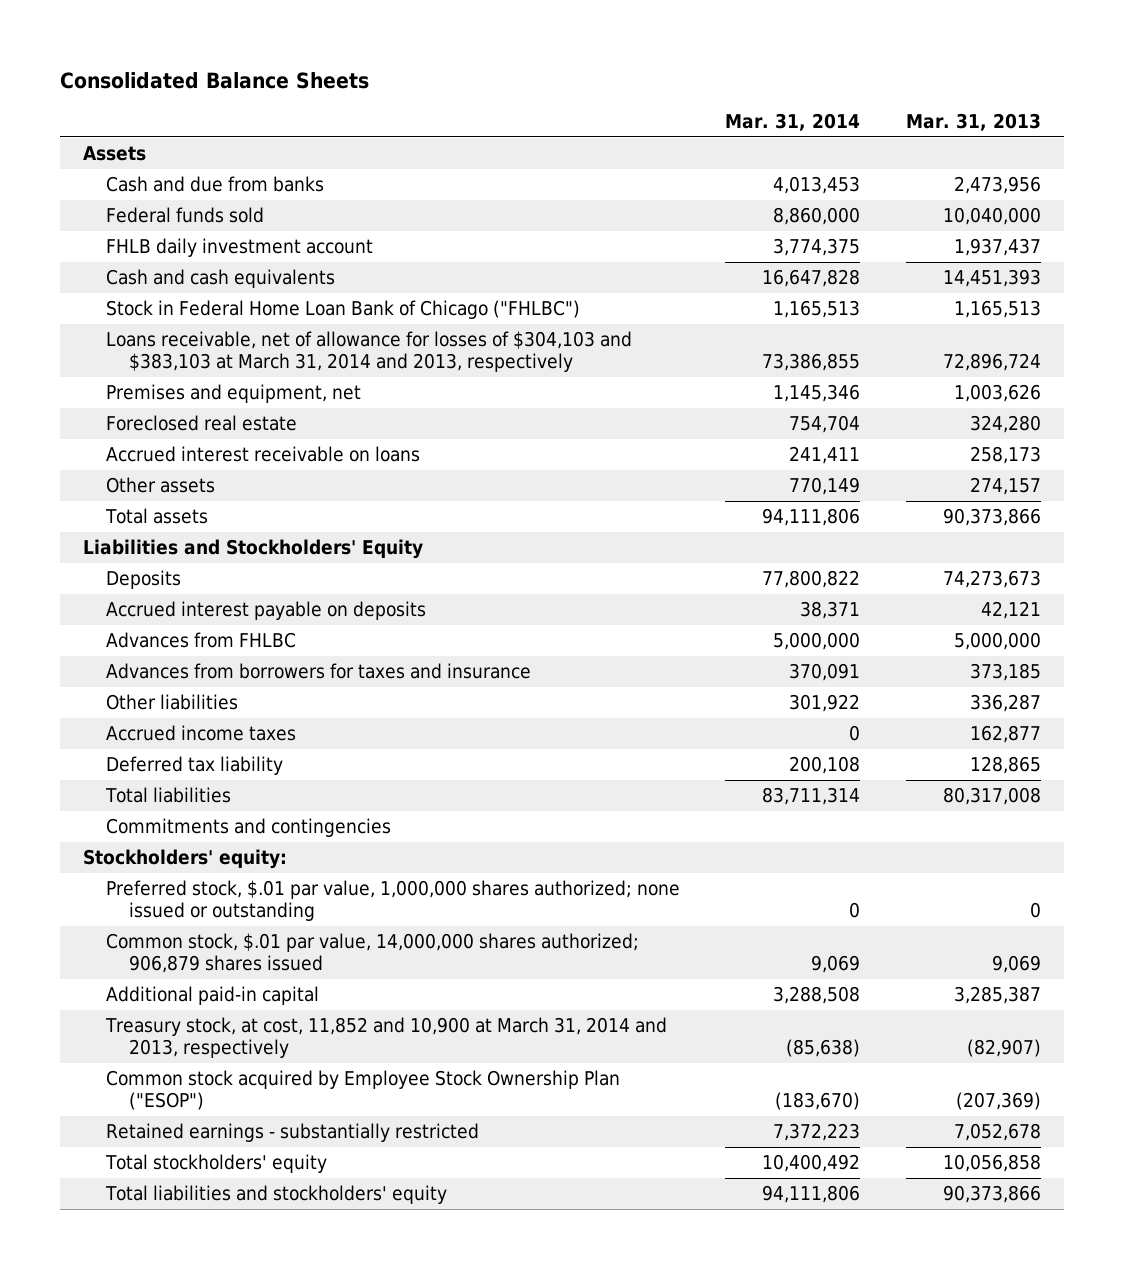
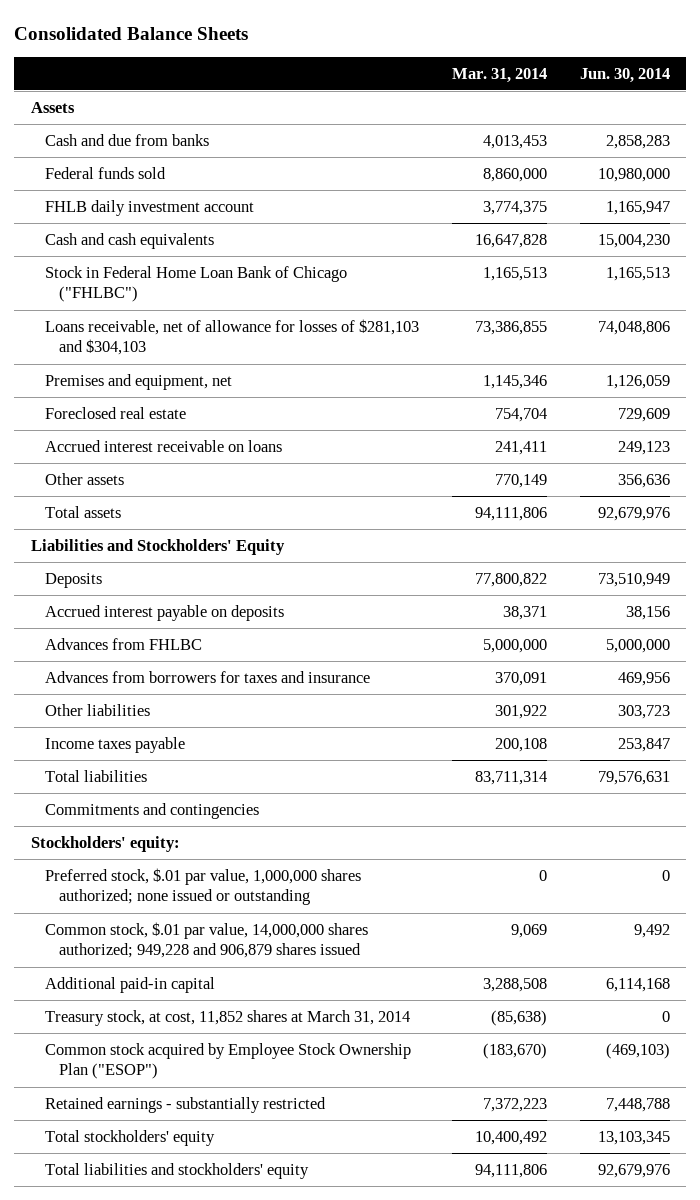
[906,113,1042,132] Mar. 31, 2013 -> none
none -> [579,67,670,83] Jun. 30, 2014
[105,330,632,373] Loans receivable, net of allowance for losses of $304,103 and $383,103 at March 31, 2014 and 2013, respectively -> [44,318,419,356] Loans receivable, net of allowance for losses of $281,103 and $304,103
[105,724,296,741] Accrued income taxes -> none
[105,755,283,775] Deferred tax liability -> [44,736,185,753] Income taxes payable
[105,932,639,974] Common stock, $.01 par value, 14,000,000 shares authorized; 906,879 shares issued -> [44,921,368,959] Common stock, $.01 par value, 14,000,000 shares authorized; 949,228 and 906,879 shares issued
[104,1016,667,1059] Treasury stock, at cost, 11,852 and 10,900 at March 31, 2014 and 2013, respectively -> [44,1009,410,1026] Treasury stock, at cost, 11,852 shares at March 31, 2014

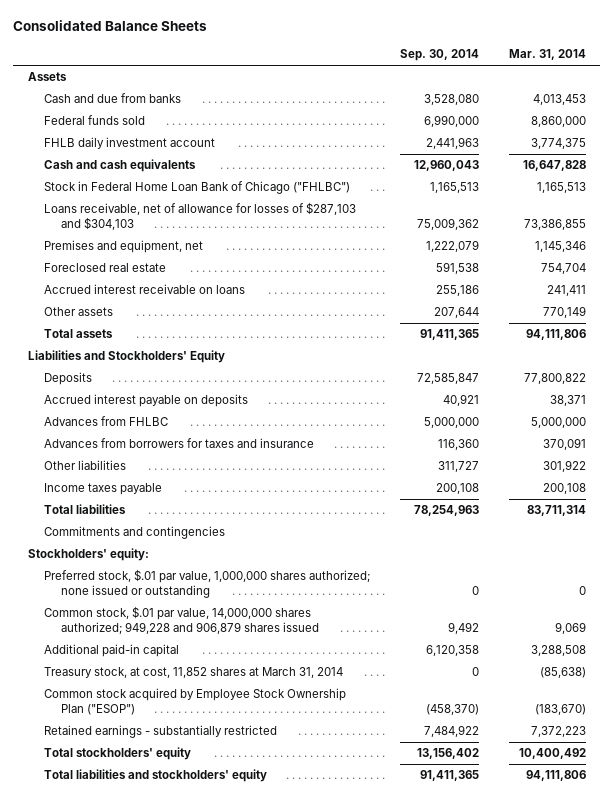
[579,67,670,83] Jun. 30, 2014 -> none
none -> [399,49,479,62] Sep. 30, 2014
[44,318,419,356] Loans receivable, net of allowance for losses of $281,103 and $304,103 -> [44,202,357,231] Loans receivable, net of allowance for losses of $287,103 and $304,103

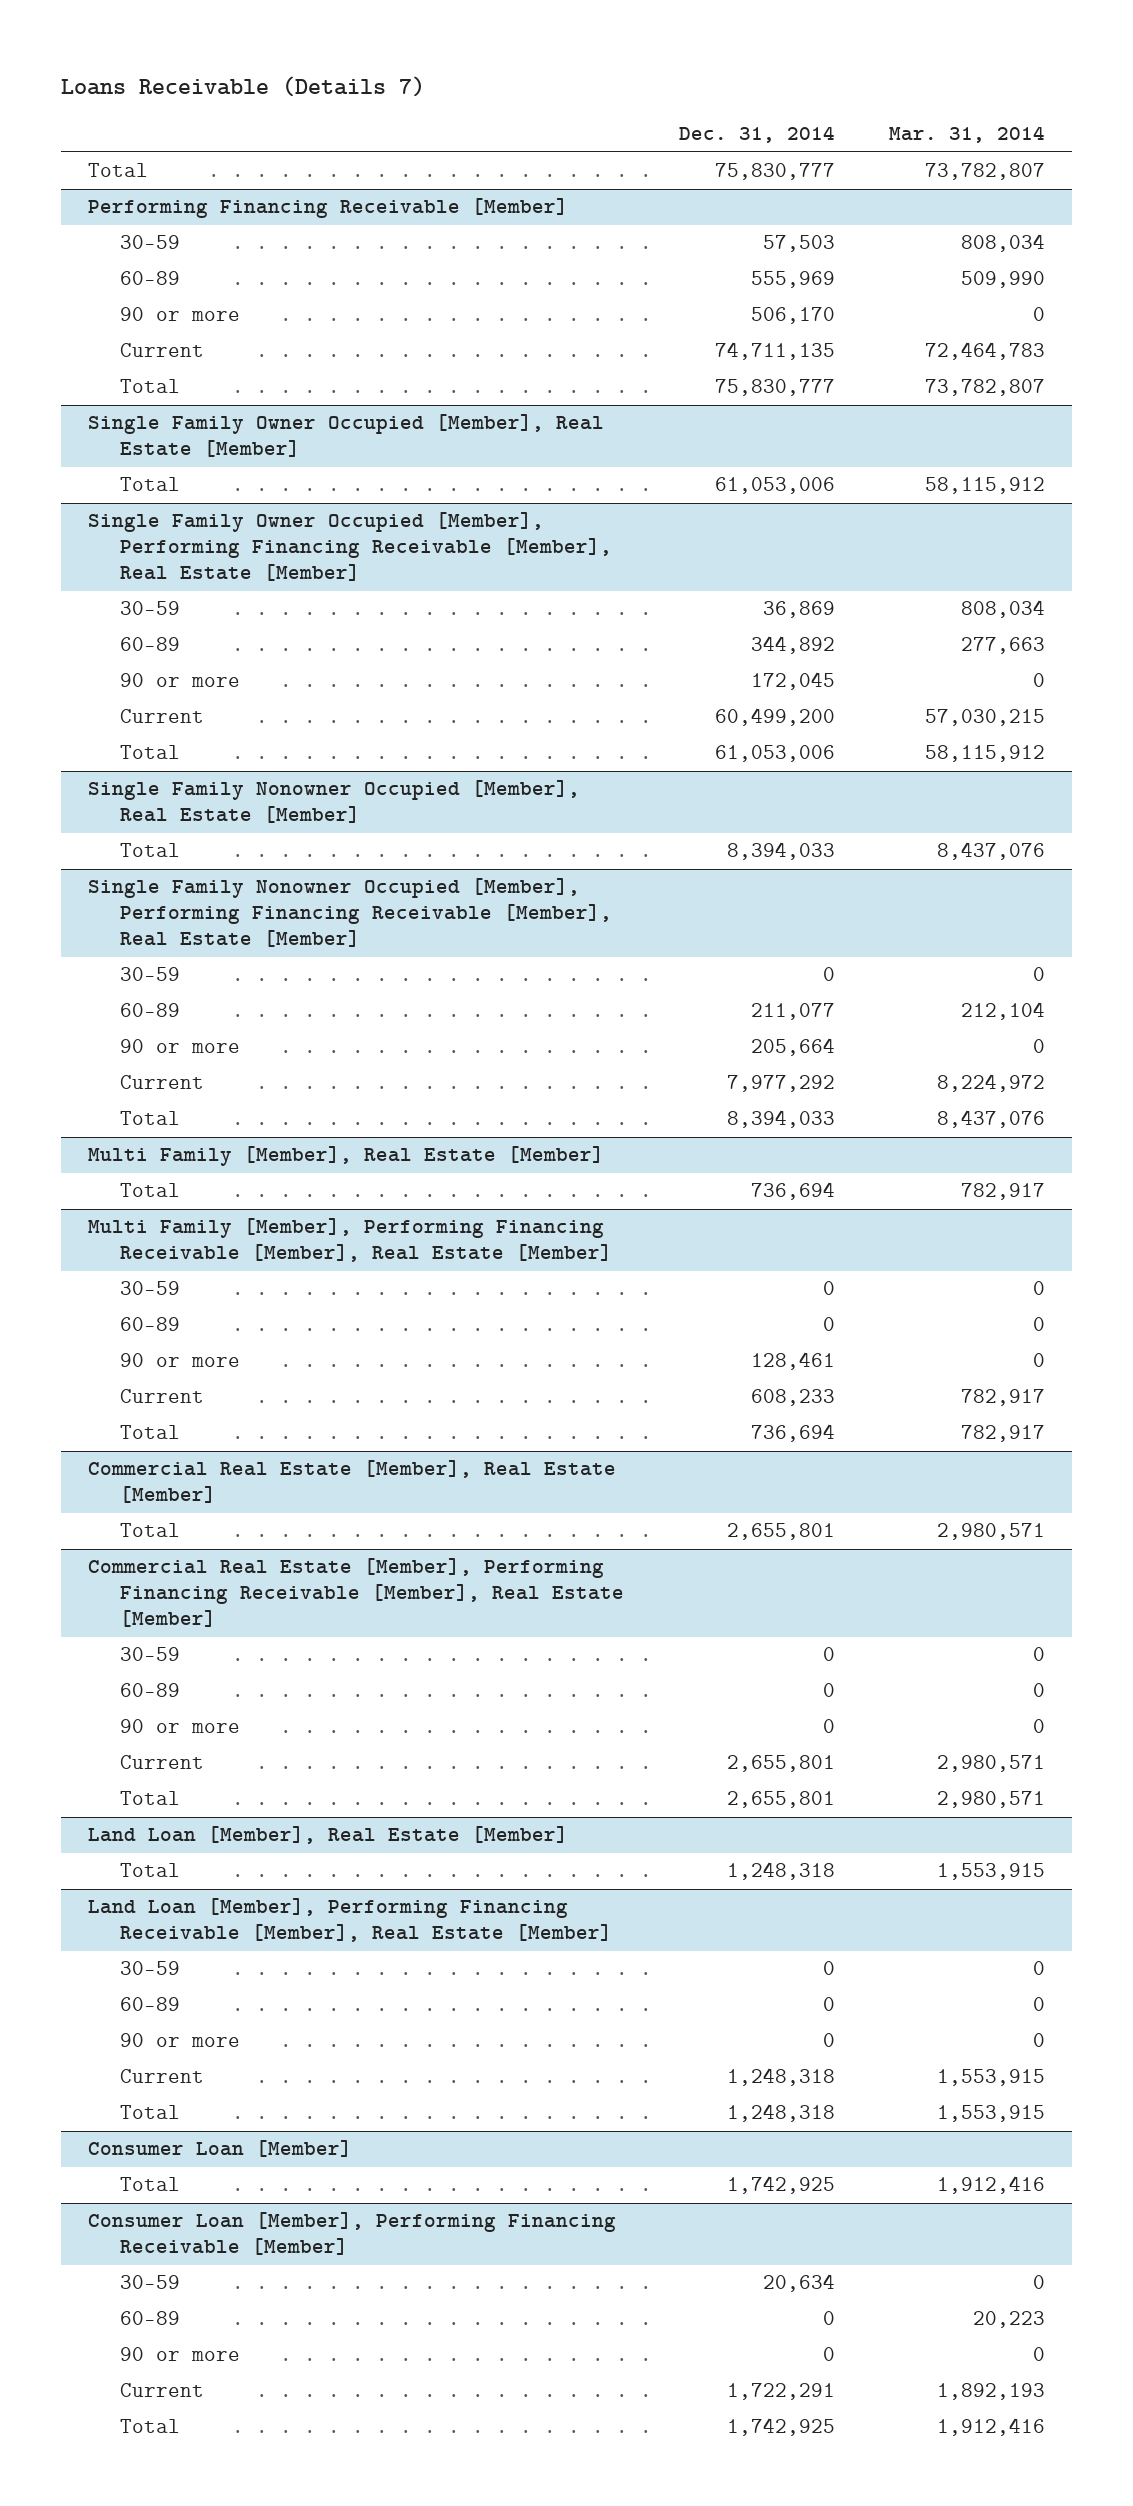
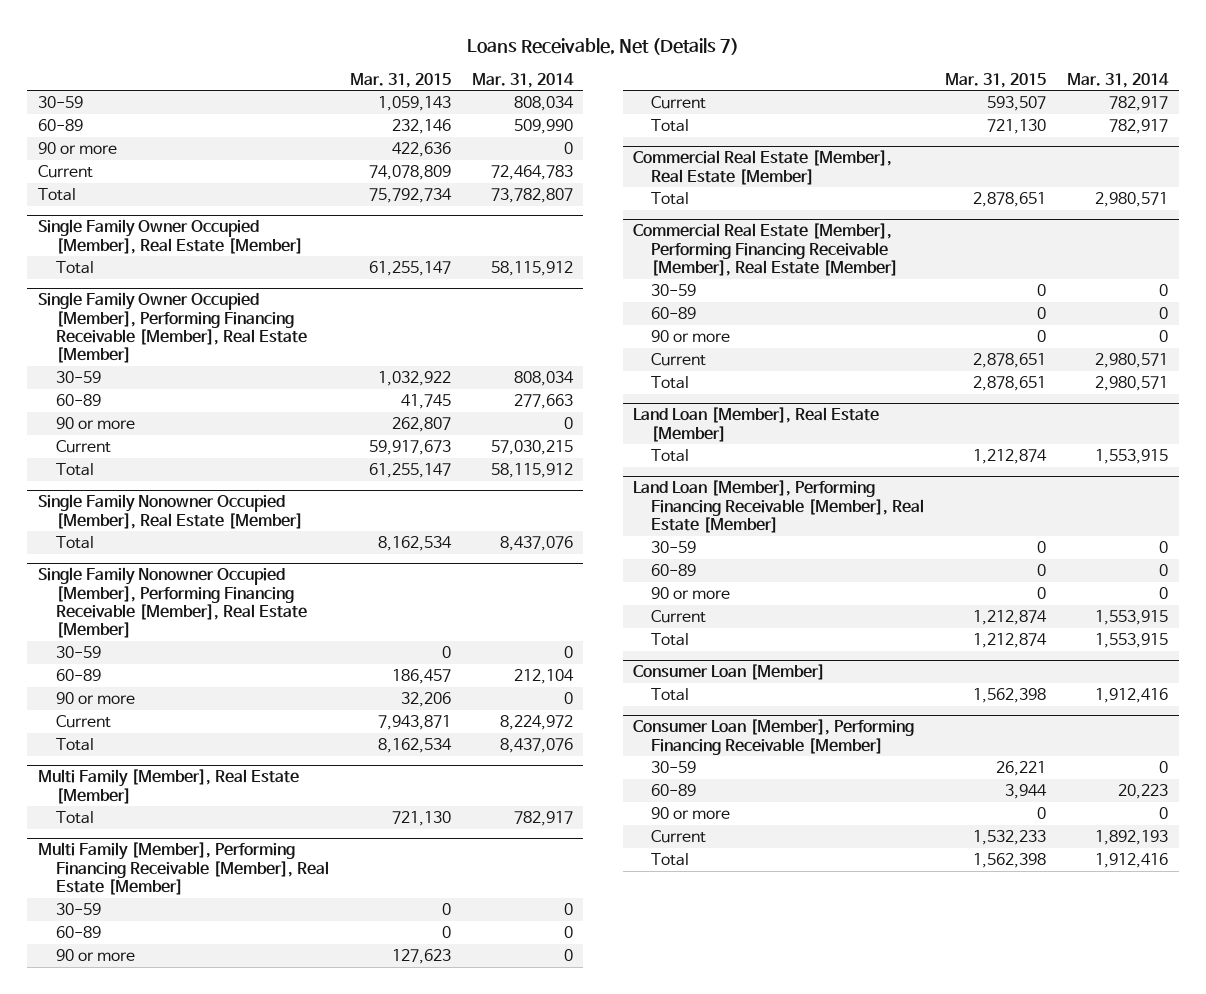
[60,76,425,98] Loans Receivable (Details 7) -> [467,37,740,55] Loans Receivable, Net (Details 7)
[678,126,835,144] Dec. 31, 2014 -> none
none -> [349,72,451,88] Mar. 31, 2015
[87,163,148,178] Total -> none
[87,198,568,219] Performing Financing Receivable [Member] -> none

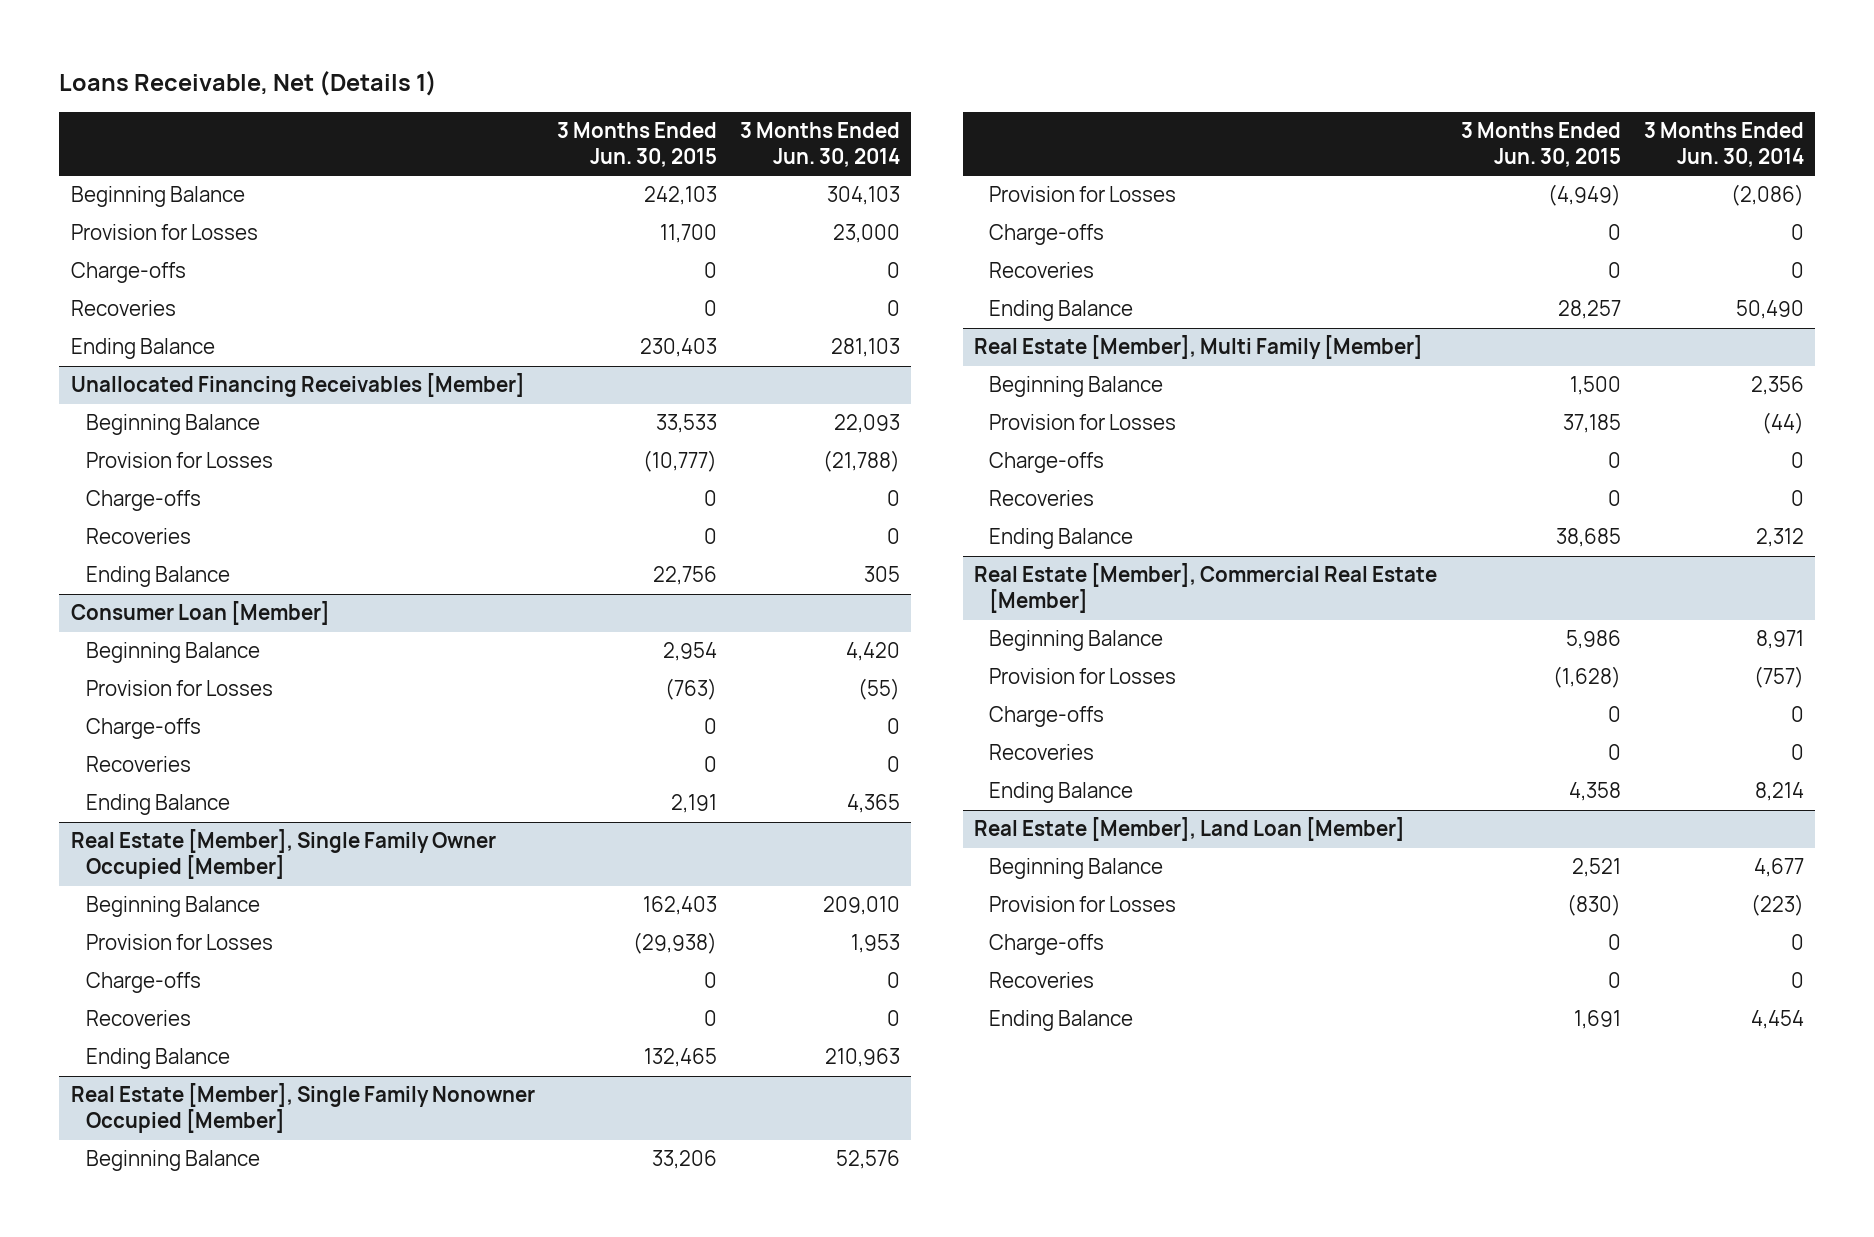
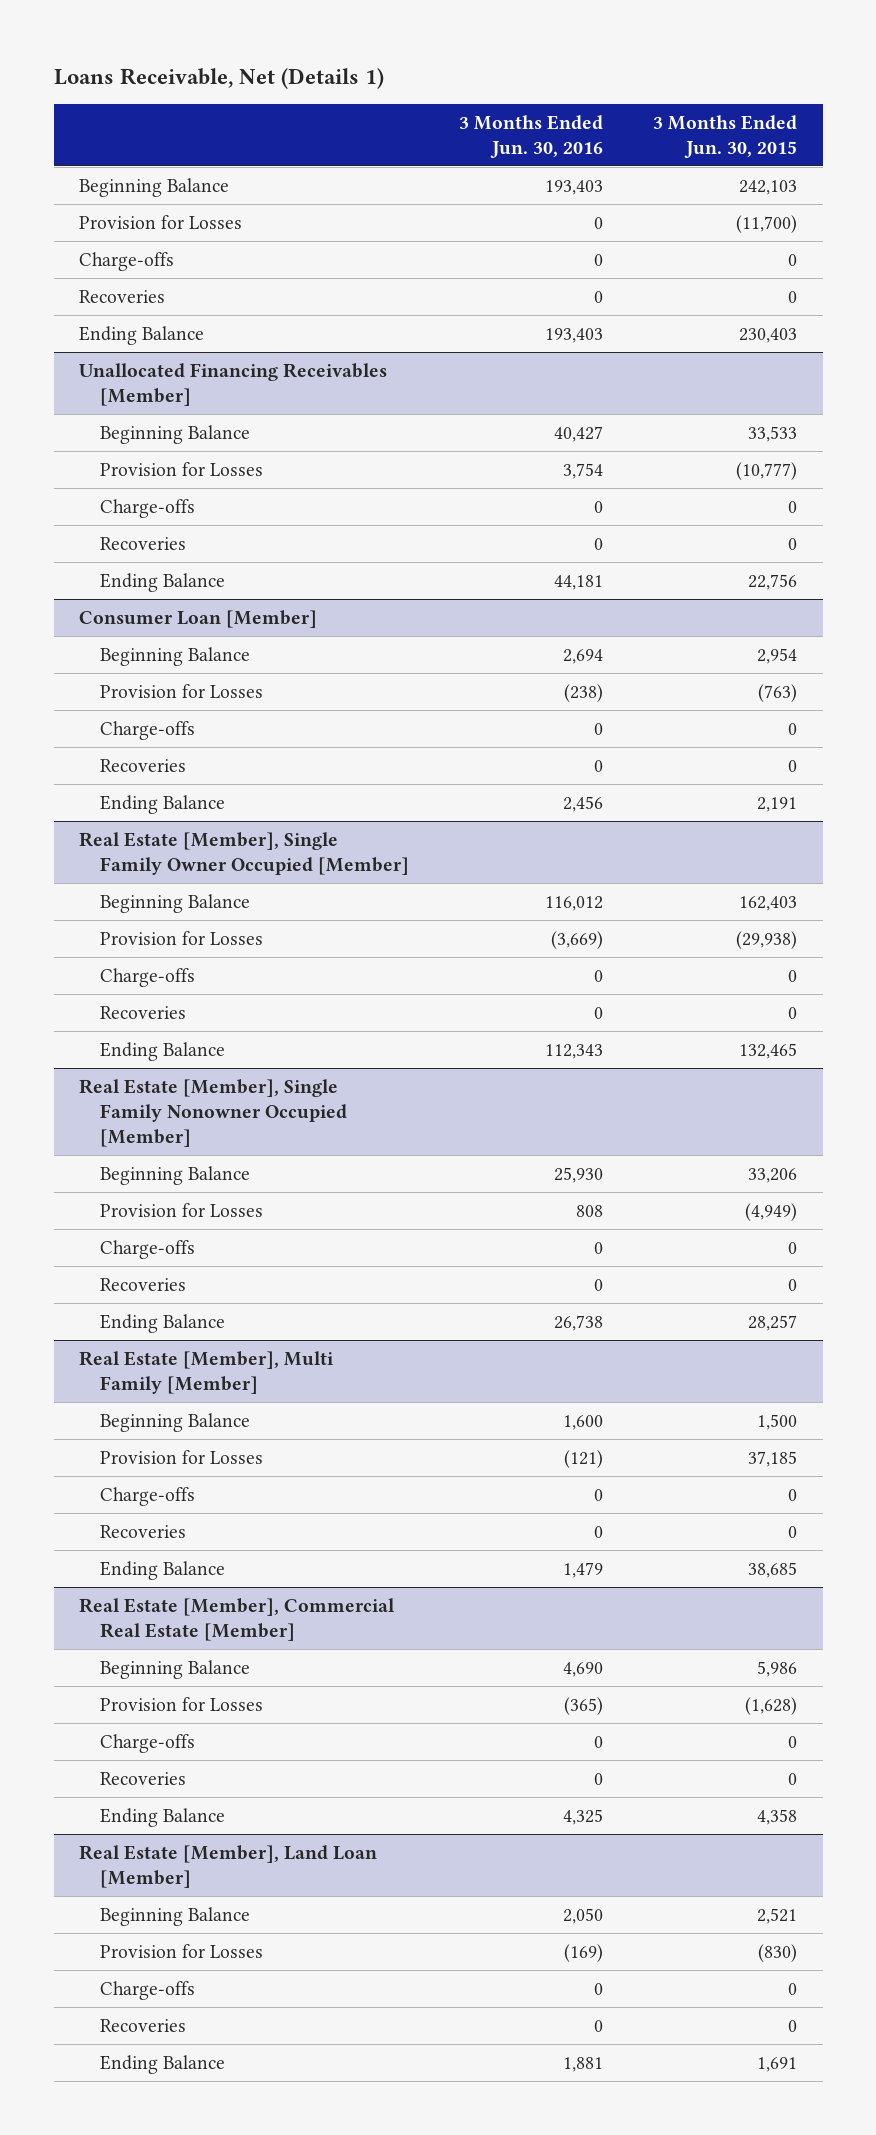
[740,121,901,167] 3 Months Ended Jun. 30, 2014 -> none
none -> [459,114,604,158] 3 Months Ended Jun. 30, 2016
[660,224,718,244] 11,700 -> [736,215,798,234] (11,700)

